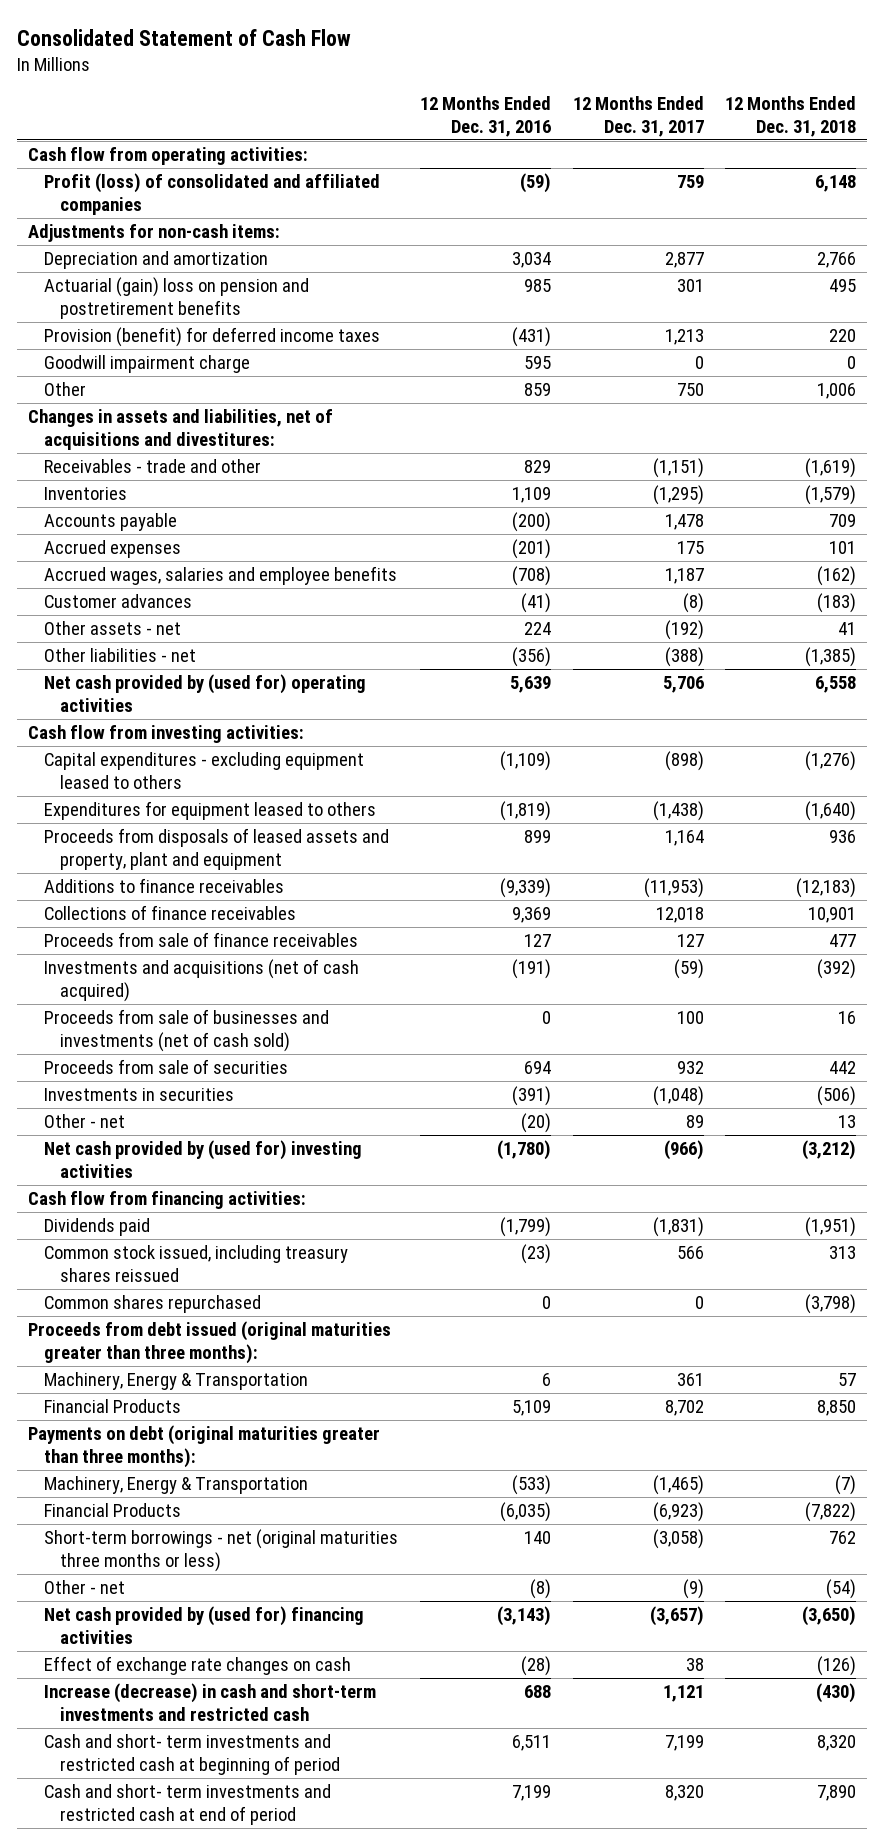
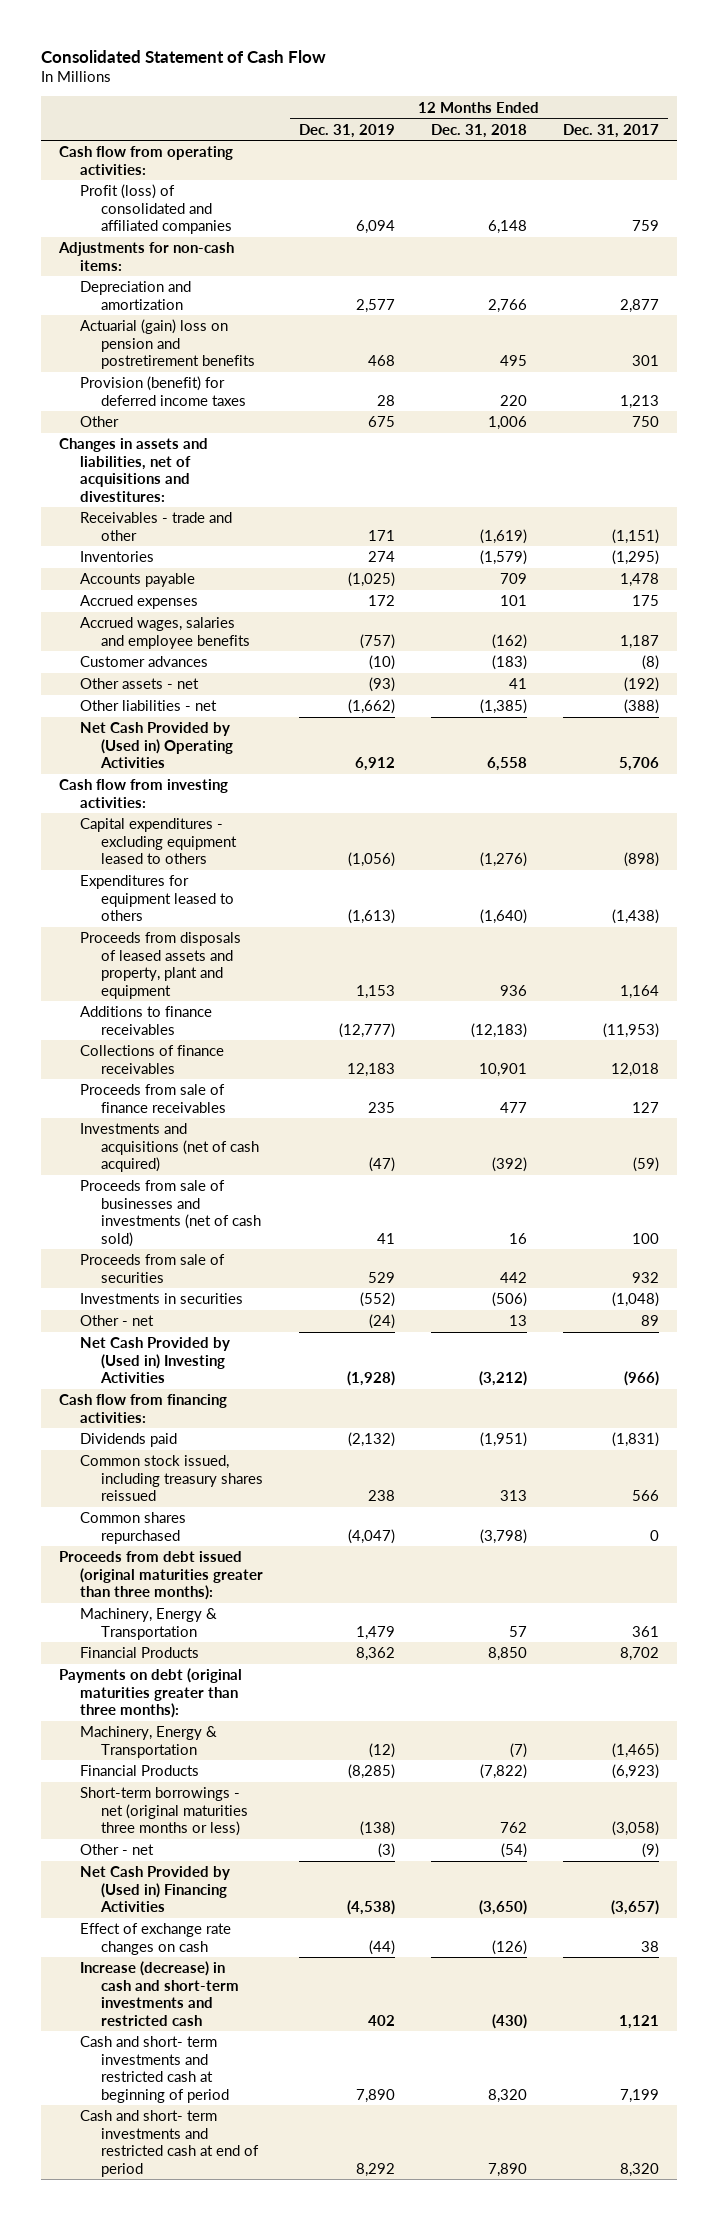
[419,96,551,137] 12 Months Ended Dec. 31, 2016 -> none
none -> [298,123,395,138] Dec. 31, 2019
[44,355,251,374] Goodwill impairment charge -> none
[44,674,367,712] Net cash provided by (used for) operating activities -> [79,722,233,769] Net Cash Provided by (Used in) Operating Activities
[44,1140,363,1178] Net cash provided by (used for) investing activities -> [79,1337,230,1384] Net Cash Provided by (Used in) Investing Activities
[44,1606,365,1644] Net cash provided by (used for) financing activities -> [79,1866,230,1913] Net Cash Provided by (Used in) Financing Activities

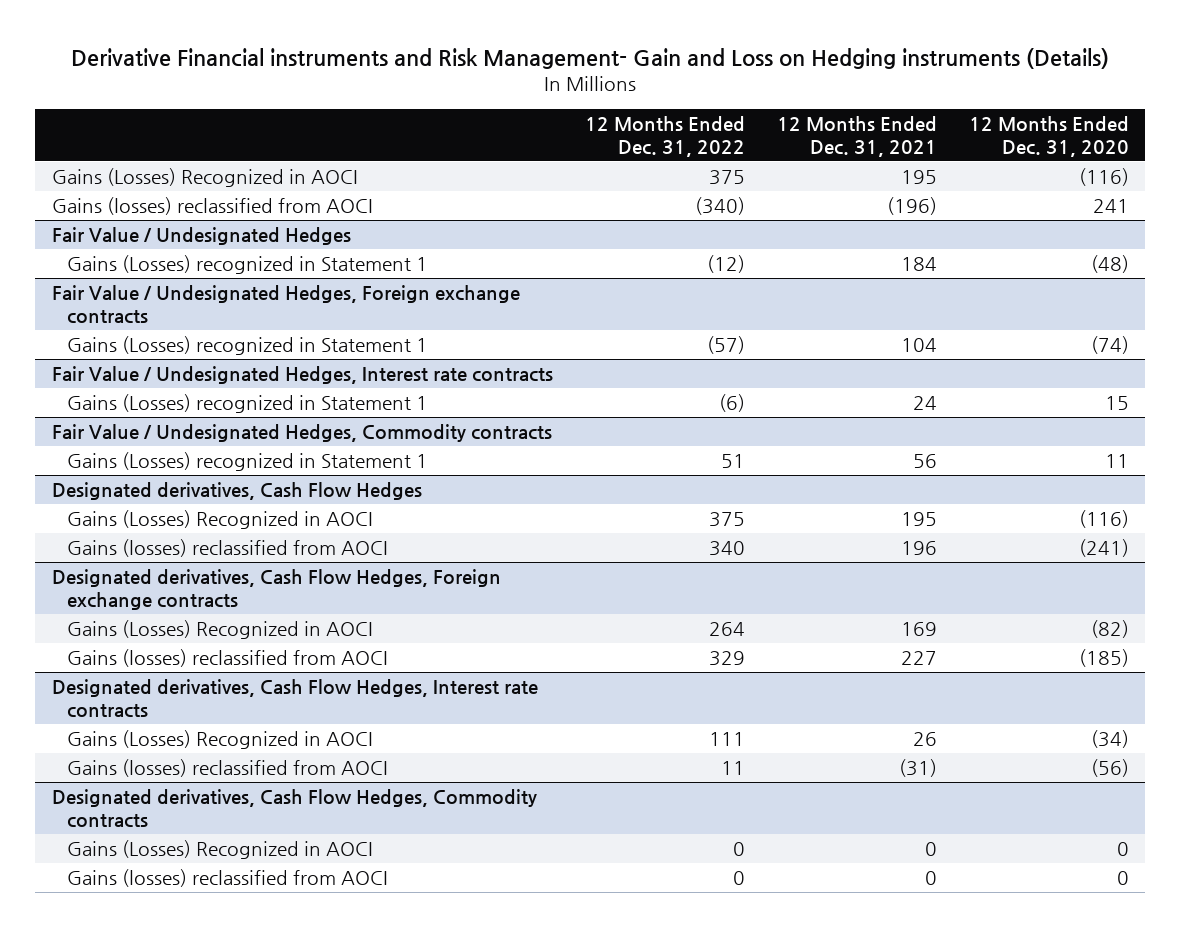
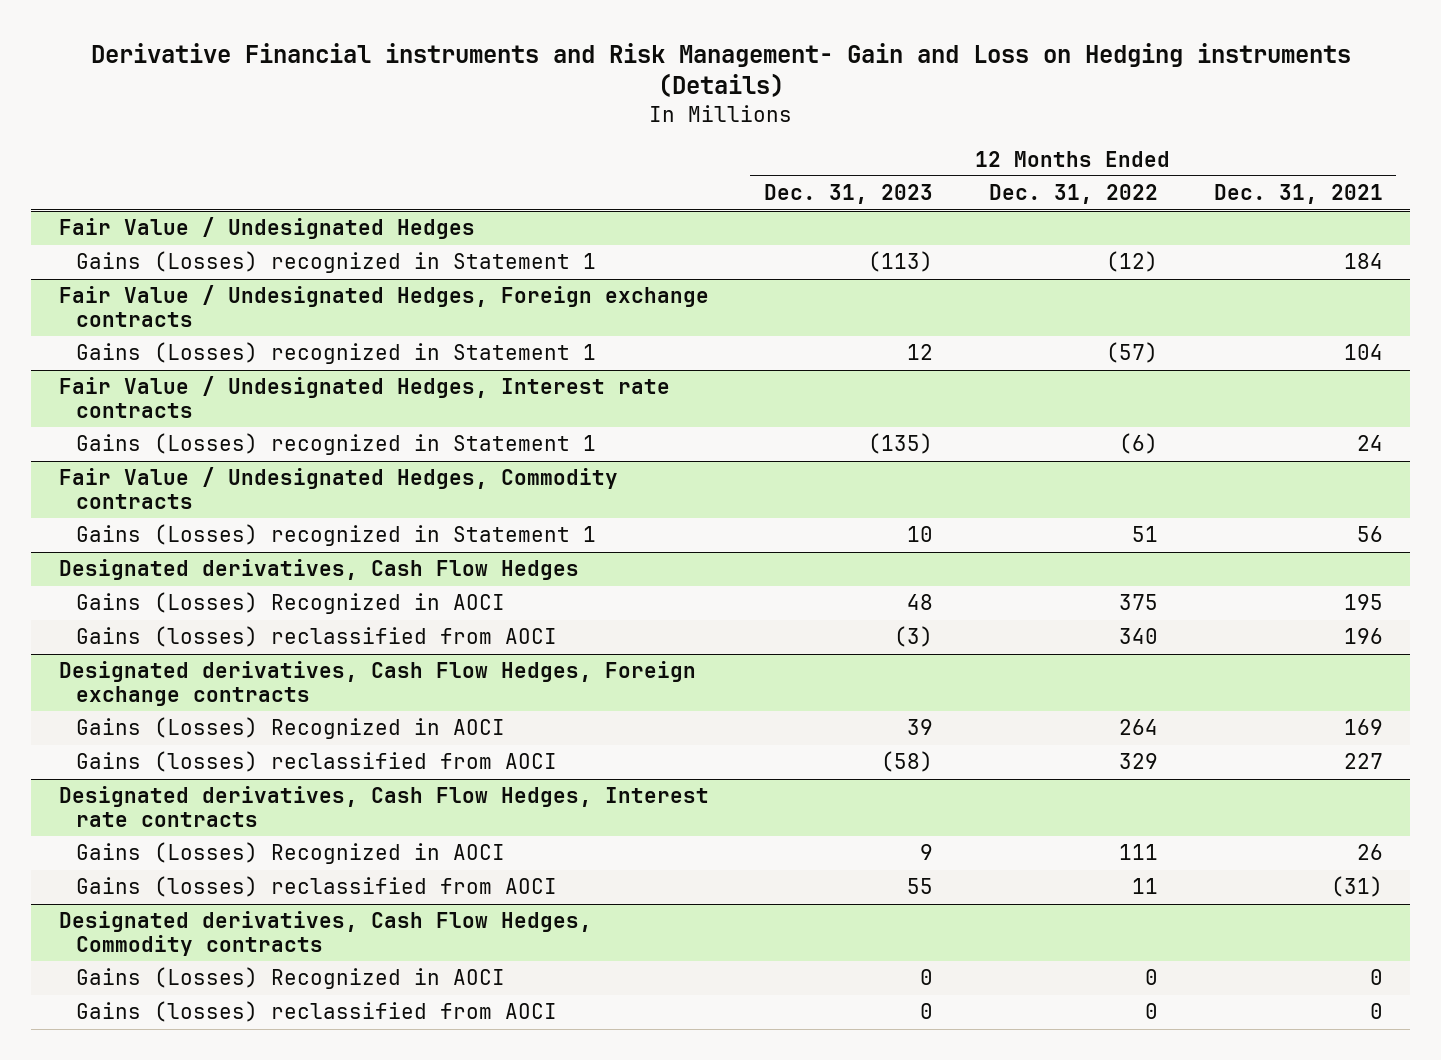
[968,116,1129,157] 12 Months Ended Dec. 31, 2020 -> none
none -> [764,184,934,205] Dec. 31, 2023
[51,168,358,188] Gains (Losses) Recognized in AOCI -> none
[51,197,373,216] Gains (losses) reclassified from AOCI -> none

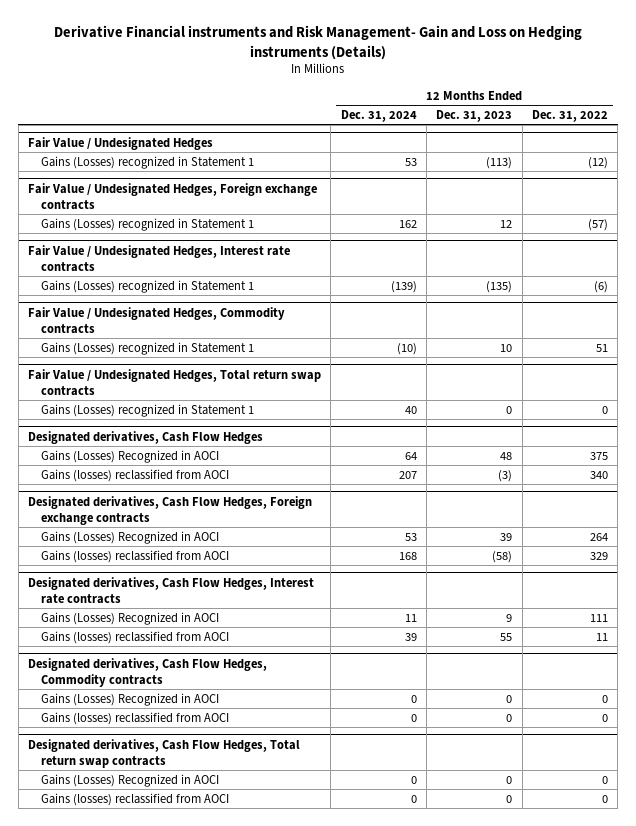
[1213,184,1383,205] Dec. 31, 2021 -> none
none -> [340,109,417,122] Dec. 31, 2024
none -> [27,368,321,396] Fair Value / Undesignated Hedges, Total return swap contracts
none -> [41,403,255,417] Gains (Losses) recognized in Statement 1
none -> [27,738,300,768] Designated derivatives, Cash Flow Hedges, Total return swap contracts
none -> [41,773,220,787] Gains (Losses) Recognized in AOCI
none -> [41,792,230,806] Gains (losses) reclassified from AOCI

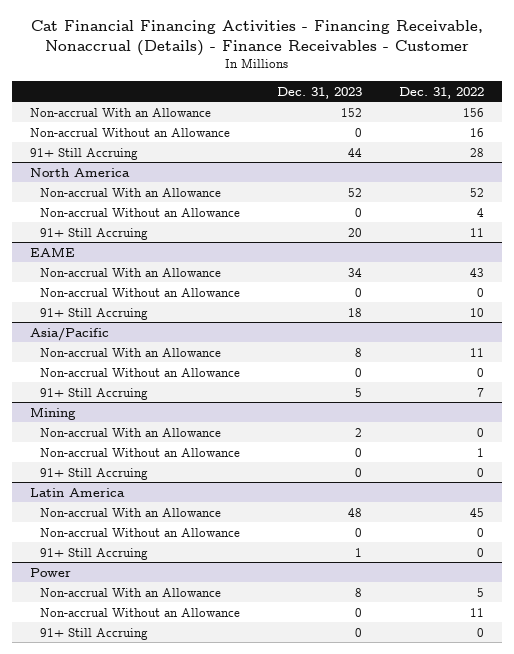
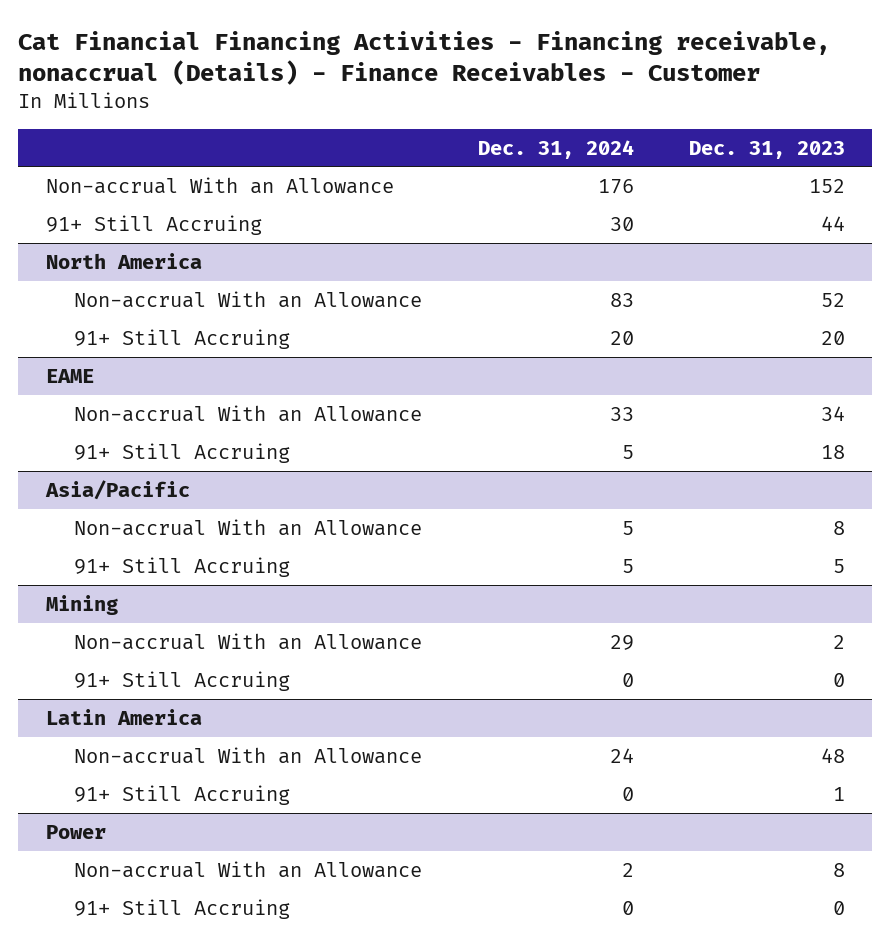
[31,20,484,57] Cat Financial Financing Activities - Financing Receivable, Nonaccrual (Details) - Finance Receivables - Customer -> [18,30,831,86] Cat Financial Financing Activities - Financing receivable, nonaccrual (Details) - Finance Receivables - Customer
[398,86,484,99] Dec. 31, 2022 -> none
none -> [477,139,634,159] Dec. 31, 2024
[30,127,231,137] Non-accrual Without an Allowance -> none
[40,207,241,217] Non-accrual Without an Allowance -> none
[40,287,241,297] Non-accrual Without an Allowance -> none
[40,367,241,377] Non-accrual Without an Allowance -> none
[40,447,241,457] Non-accrual Without an Allowance -> none
[40,527,241,537] Non-accrual Without an Allowance -> none
[40,607,241,617] Non-accrual Without an Allowance -> none

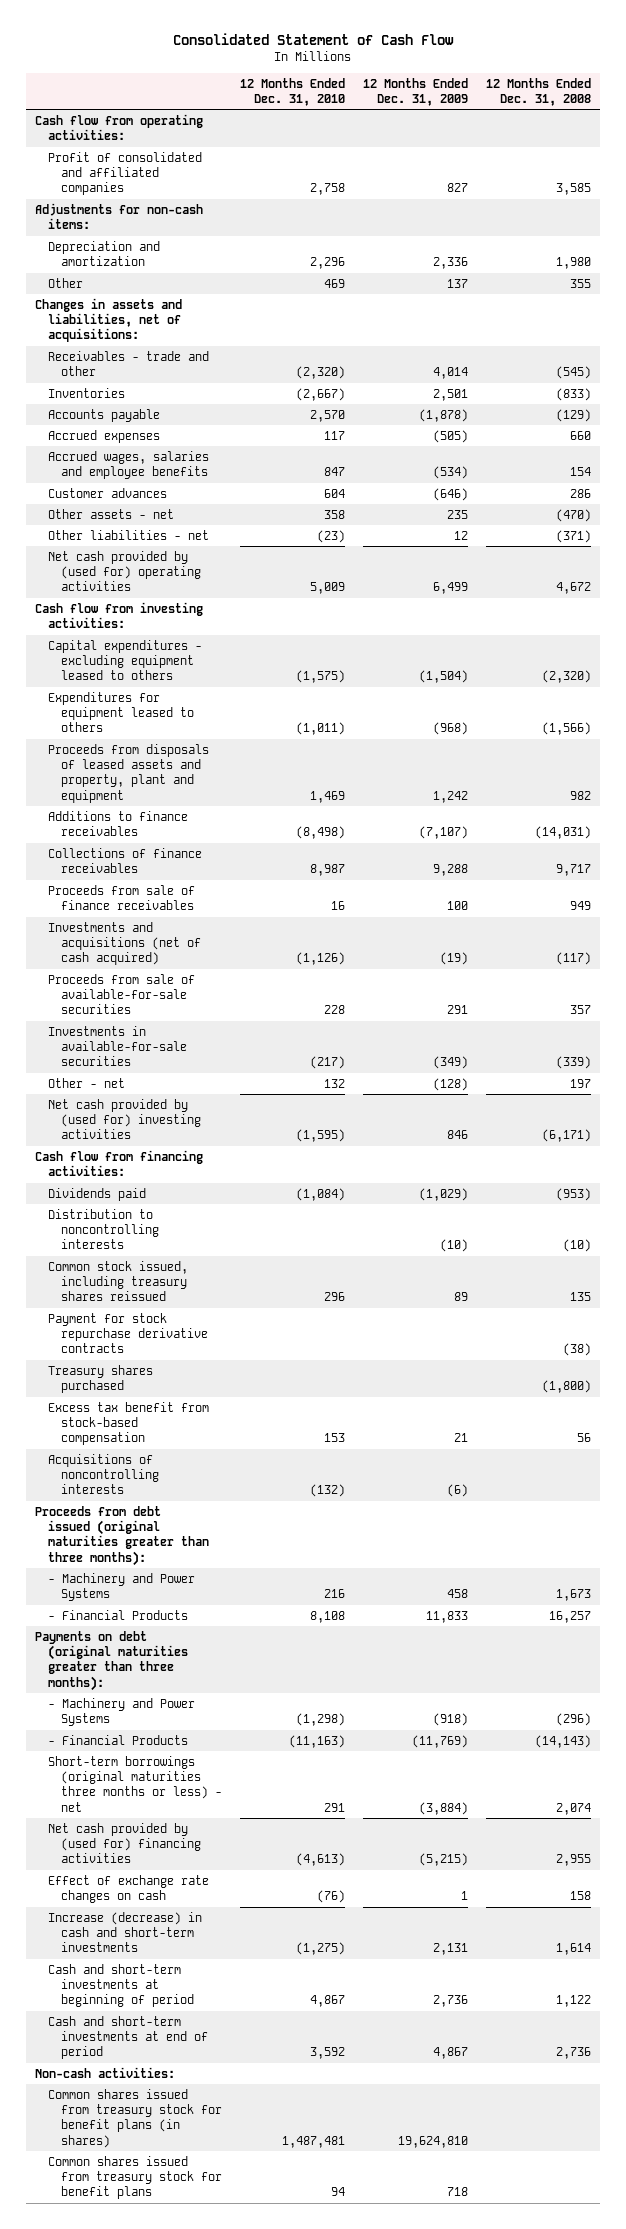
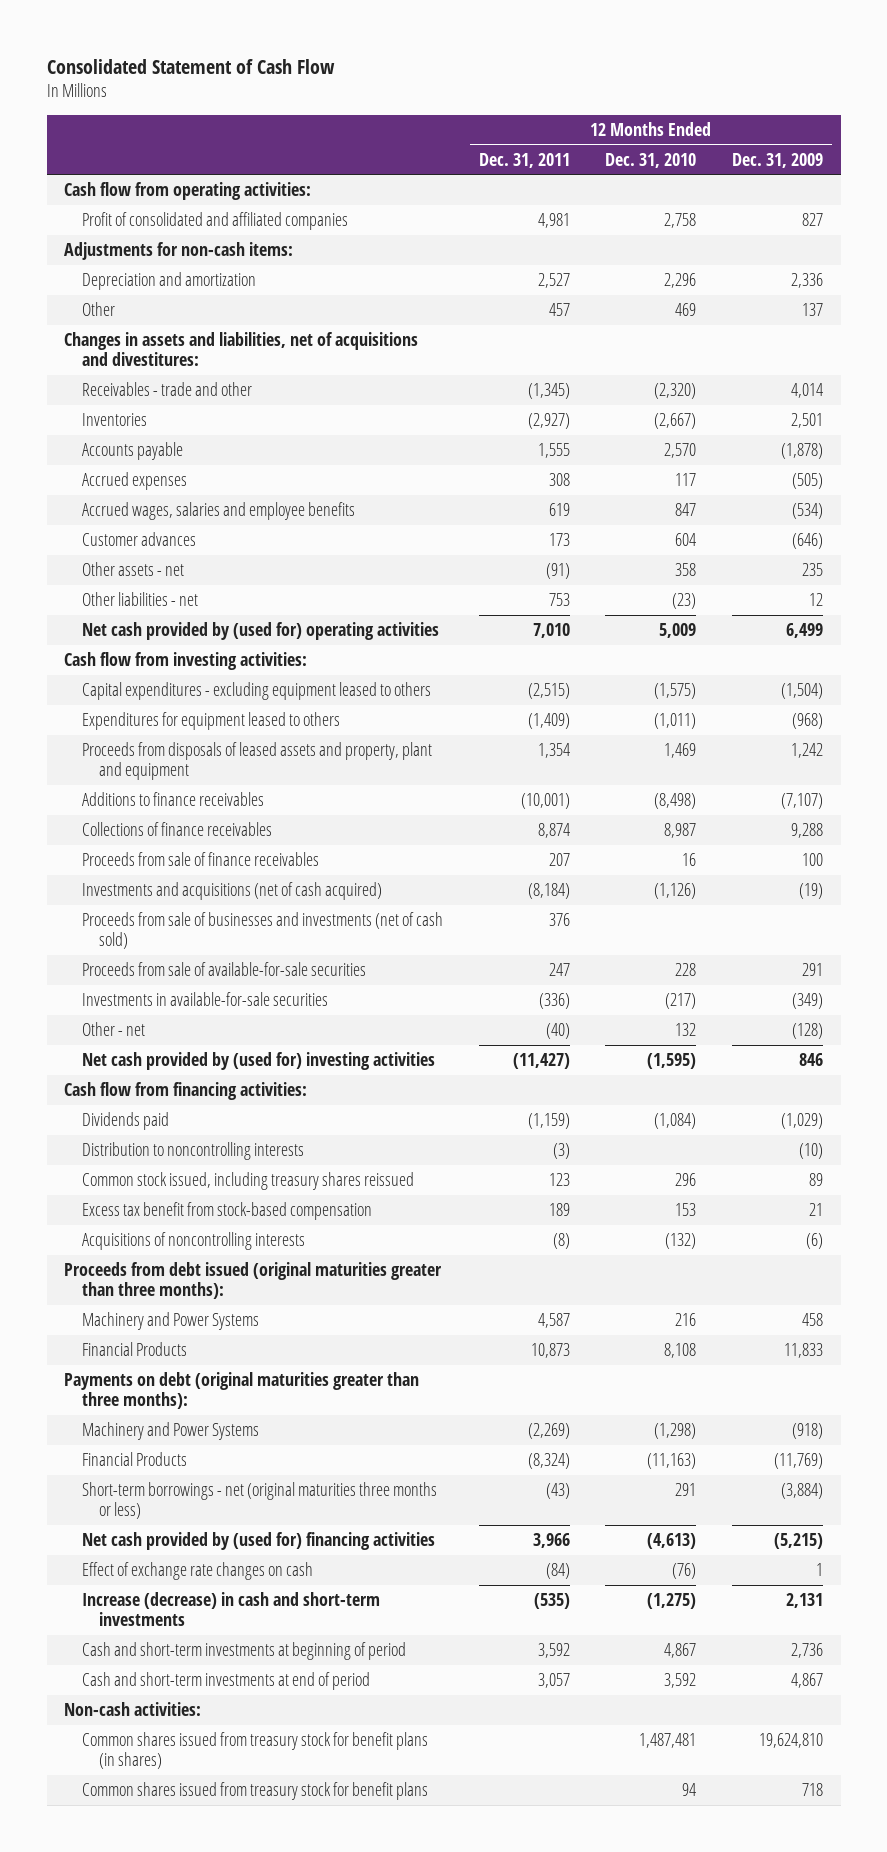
[486,77,592,106] 12 Months Ended Dec. 31, 2008 -> none
none -> [478,152,570,168] Dec. 31, 2011
[35,297,183,343] Changes in assets and liabilities, net of acquisitions: -> [64,332,419,367] Changes in assets and liabilities, net of acquisitions and divestitures:
none -> [81,912,443,950] Proceeds from sale of businesses and investments (net of cash sold)
[47,1312,208,1354] Payment for stock repurchase derivative contracts -> none
[47,1364,153,1394] Treasury shares purchased -> none
[47,1572,195,1602] - Machinery and Power Systems -> [81,1312,259,1331] Machinery and Power Systems
[47,1609,188,1620] - Financial Products -> [81,1342,187,1357] Financial Products
[47,1697,195,1727] - Machinery and Power Systems -> [81,1422,259,1441] Machinery and Power Systems
[47,1734,188,1745] - Financial Products -> [81,1452,187,1467] Financial Products
[47,1755,222,1812] Short-term borrowings (original maturities three months or less) - net -> [81,1482,437,1520] Short-term borrowings - net (original maturities three months or less)

